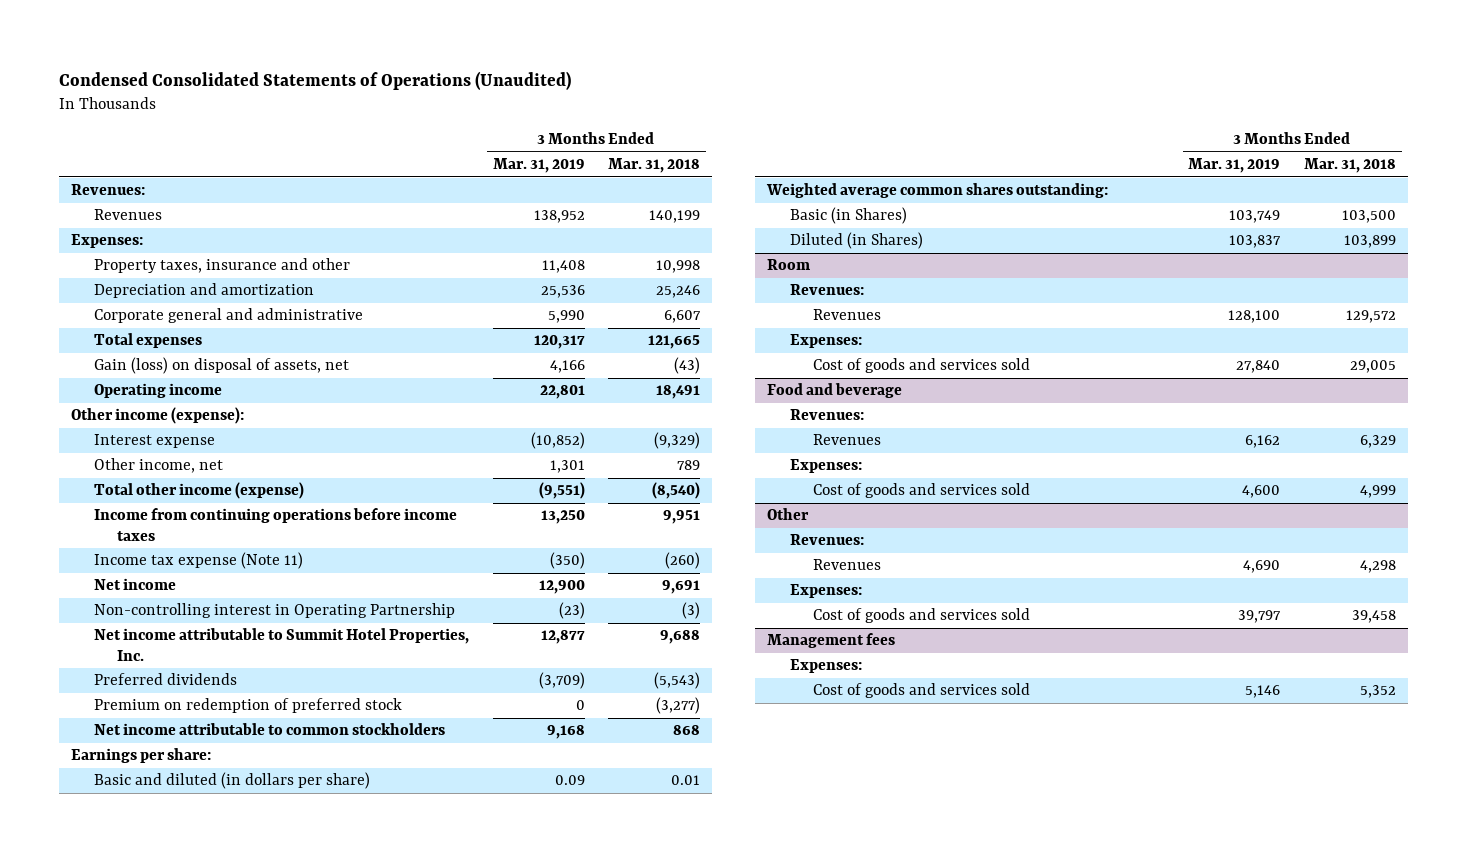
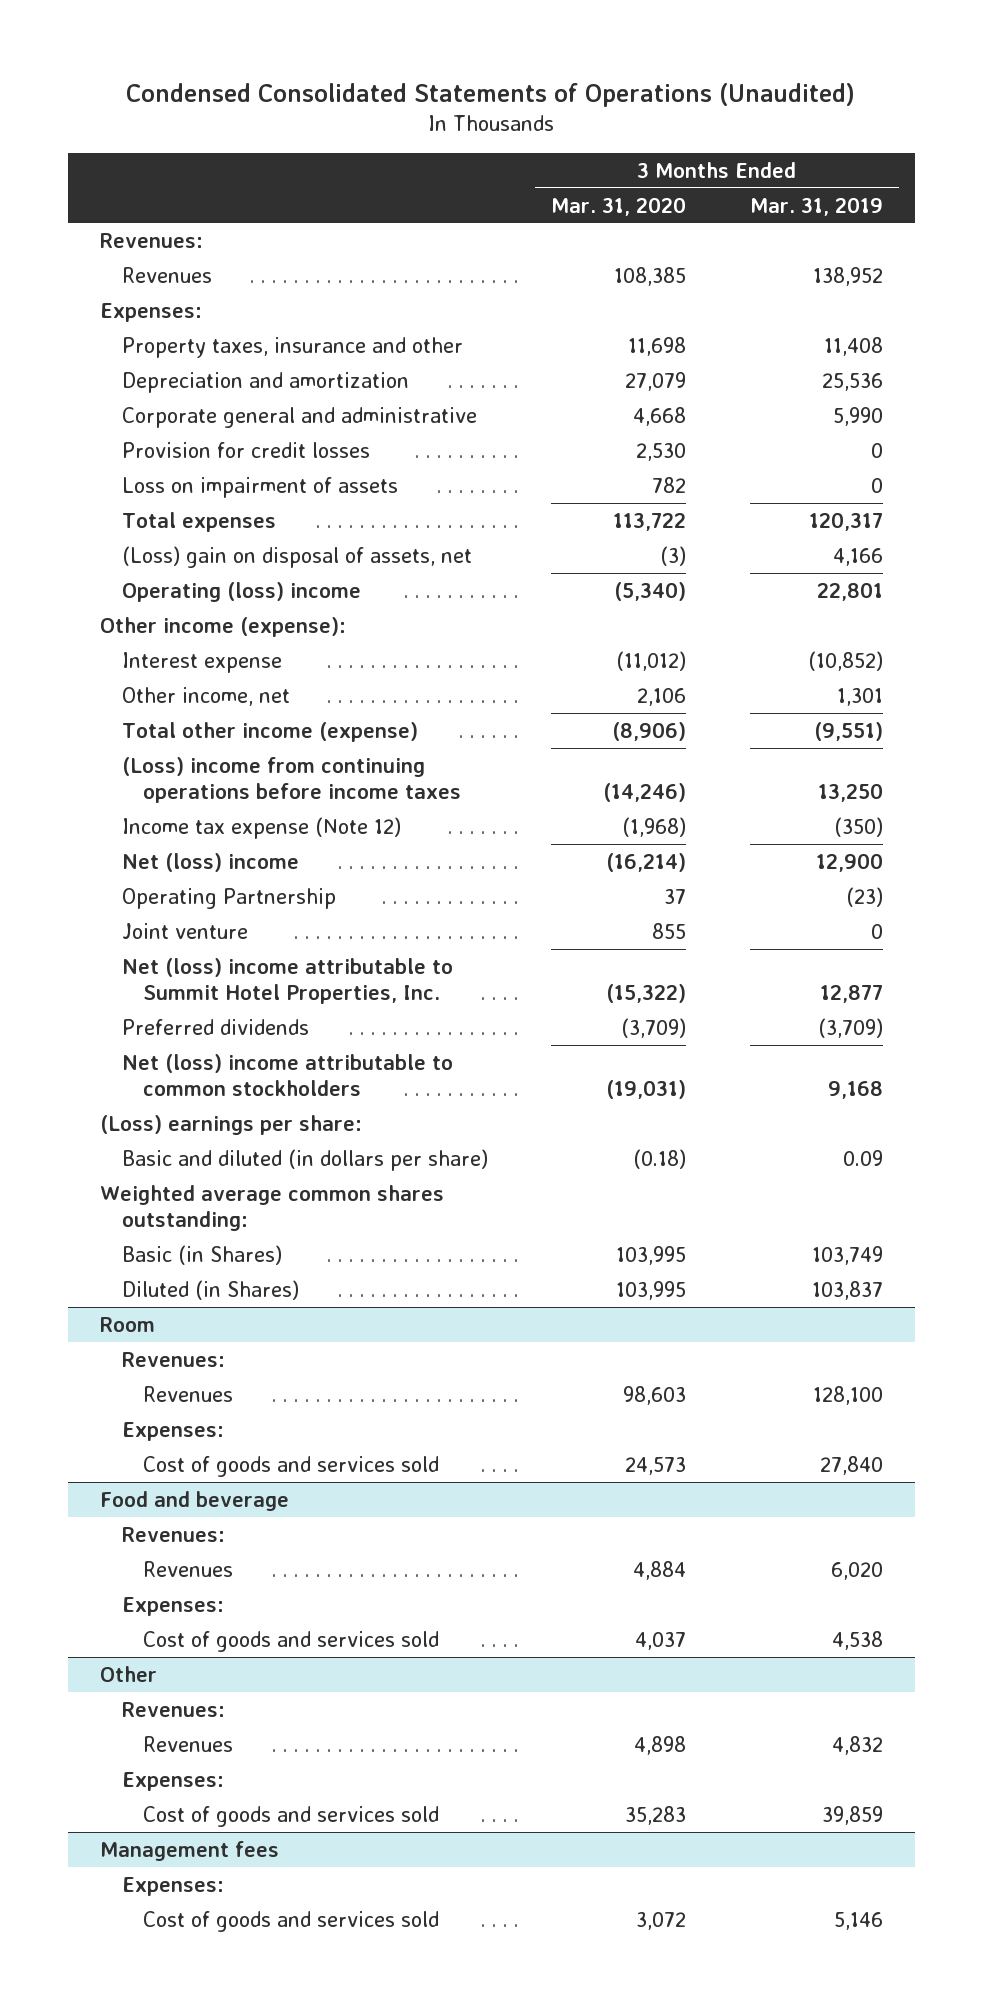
[608,158,701,174] Mar. 31, 2018 -> none
none -> [551,196,687,216] Mar. 31, 2020
none -> [121,441,370,458] Provision for credit losses
none -> [121,476,398,498] Loss on impairment of assets
[94,357,350,375] Gain (loss) on disposal of assets, net -> [121,545,472,568] (Loss) gain on disposal of assets, net
[94,383,223,399] Operating income -> [121,581,361,602] Operating (loss) income
[94,508,458,541] Income from continuing operations before income taxes -> [121,756,462,804] (Loss) income from continuing operations before income taxes
[94,552,304,570] Income tax expense (Note 11) -> [121,816,401,839] Income tax expense (Note 12)
[94,578,177,591] Net income -> [121,852,299,872] Net (loss) income
[94,603,456,619] Non-controlling interest in Operating Partnership -> [121,887,336,909] Operating Partnership
none -> [121,922,248,939] Joint venture
[94,628,470,661] Net income attributable to Summit Hotel Properties, Inc. -> [121,957,453,1005] Net (loss) income attributable to Summit Hotel Properties, Inc.
[94,698,403,714] Premium on redemption of preferred stock -> none
[94,723,446,736] Net income attributable to common stockholders -> [121,1053,453,1097] Net (loss) income attributable to common stockholders
[71,748,212,764] Earnings per share: -> [99,1114,362,1135] (Loss) earnings per share:
[1245,435,1281,449] 6,162 -> [830,1561,883,1580] 6,020
[1242,485,1281,499] 4,600 -> [831,1630,883,1650] 4,538
[1243,560,1281,574] 4,690 -> [831,1735,883,1755] 4,832
[1238,610,1282,624] 39,797 -> [821,1805,883,1825] 39,859

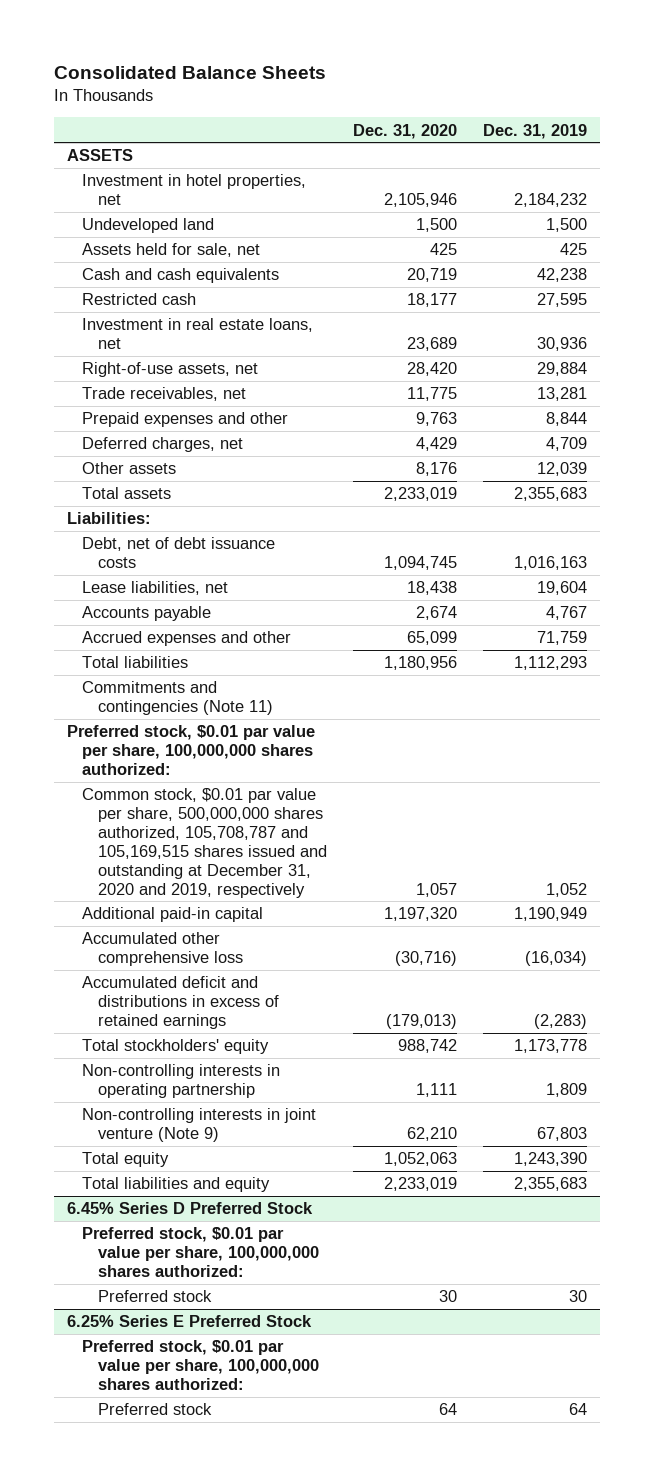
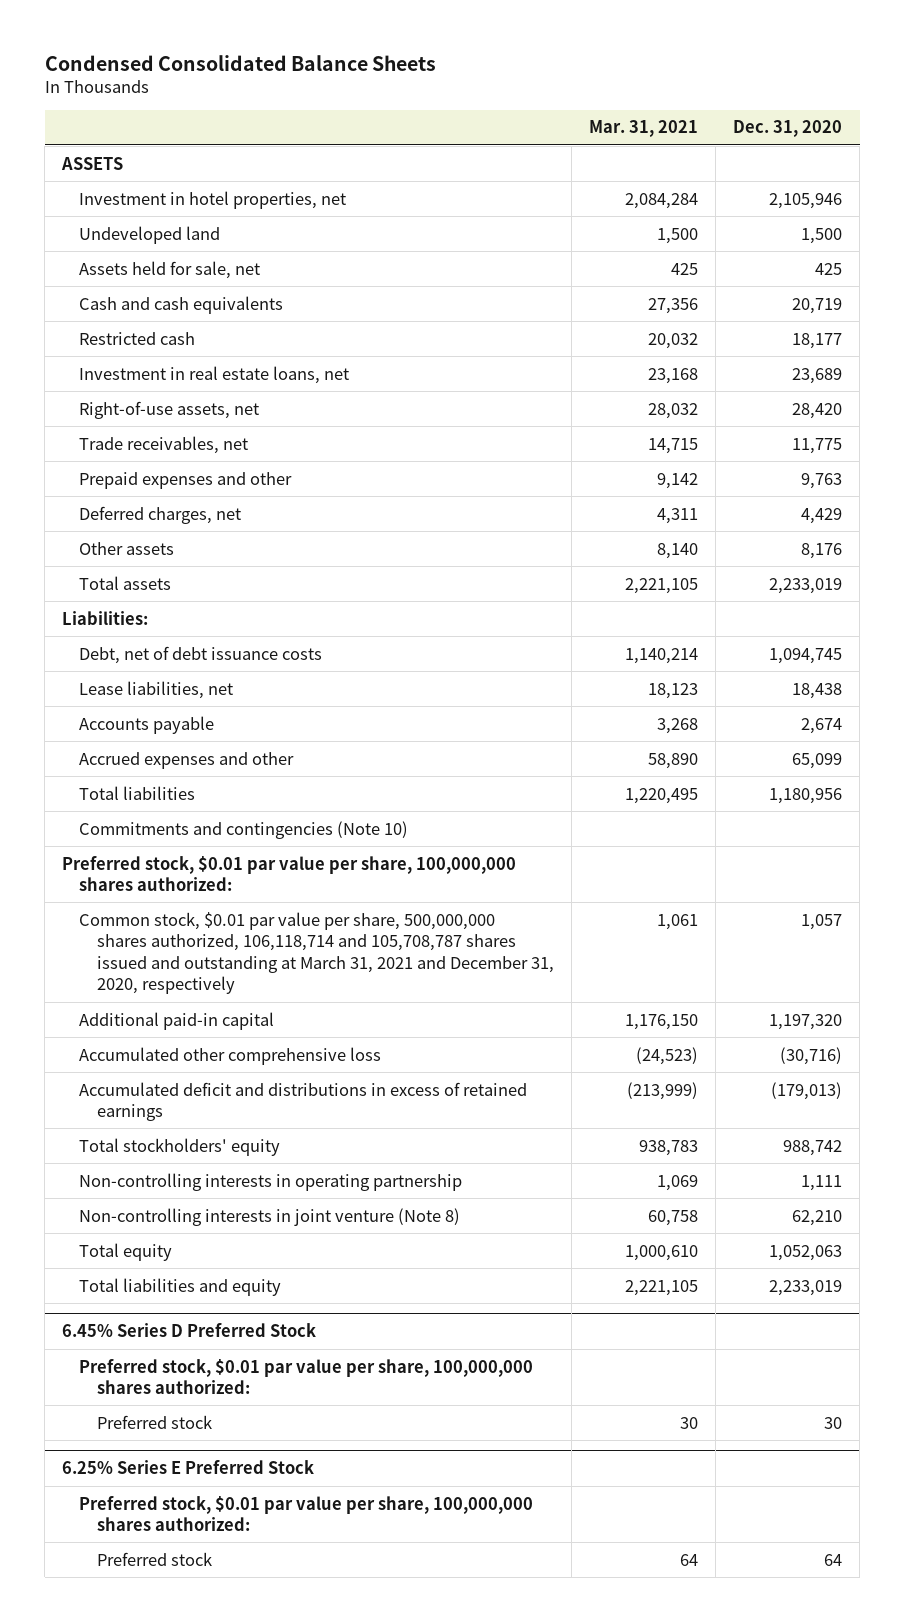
[53,65,326,79] Consolidated Balance Sheets -> [44,54,436,71] Condensed Consolidated Balance Sheets
[482,123,587,139] Dec. 31, 2019 -> none
none -> [588,120,698,138] Mar. 31, 2021
[82,681,273,715] Commitments and contingencies (Note 11) -> [79,820,409,839] Commitments and contingencies (Note 10)
[82,788,327,898] Common stock, $0.01 par value per share, 500,000,000 shares authorized, 105,708,787 and 105,169,515 shares issued and outstanding at December 31, 2020 and 2019, respectively -> [79,911,554,995] Common stock, $0.01 par value per share, 500,000,000 shares authorized, 106,118,714 and 105,708,787 shares issued and outstanding at March 31, 2021 and December 31, 2020, respectively
[82,1108,317,1142] Non-controlling interests in joint venture (Note 9) -> [79,1207,461,1226] Non-controlling interests in joint venture (Note 8)

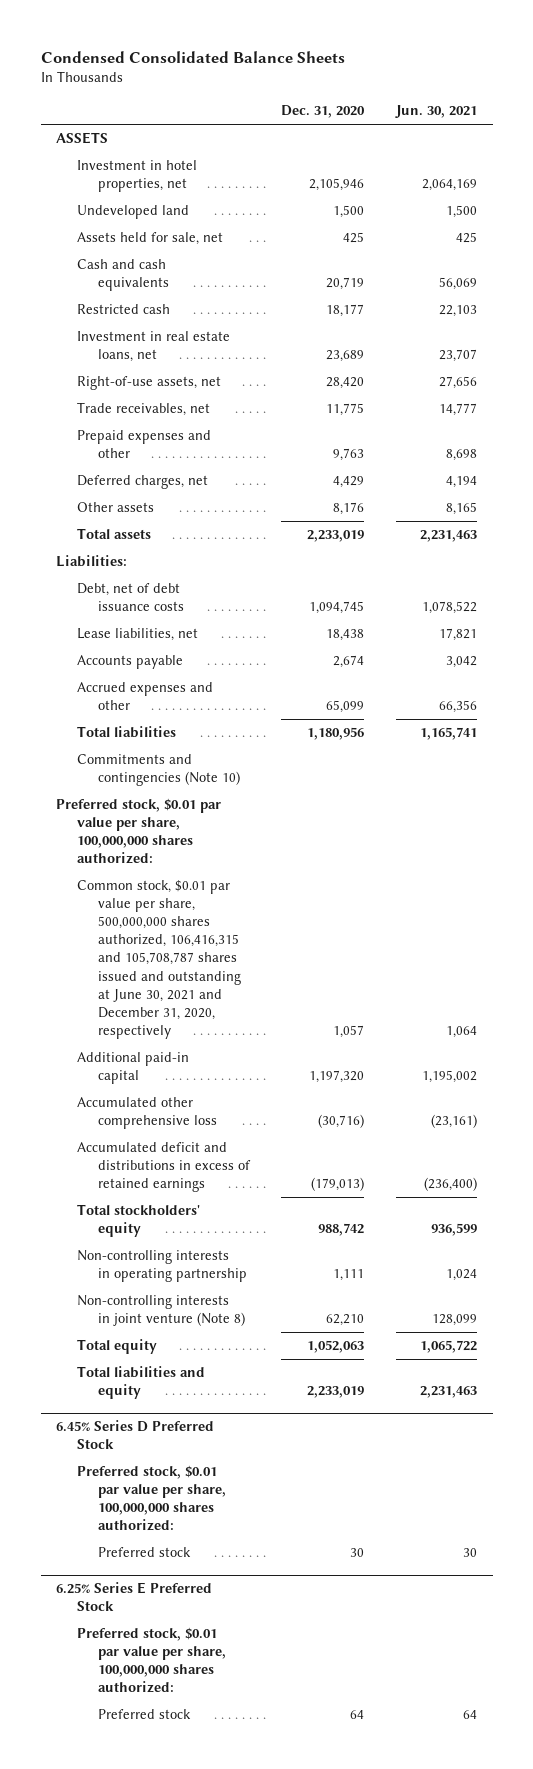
[588,120,698,138] Mar. 31, 2021 -> none
none -> [394,105,477,119] Jun. 30, 2021
[79,911,554,995] Common stock, $0.01 par value per share, 500,000,000 shares authorized, 106,118,714 and 105,708,787 shares issued and outstanding at March 31, 2021 and December 31, 2020, respectively -> [77,880,241,1039] Common stock, $0.01 par value per share, 500,000,000 shares authorized, 106,416,315 and 105,708,787 shares issued and outstanding at June 30, 2021 and December 31, 2020, respectively

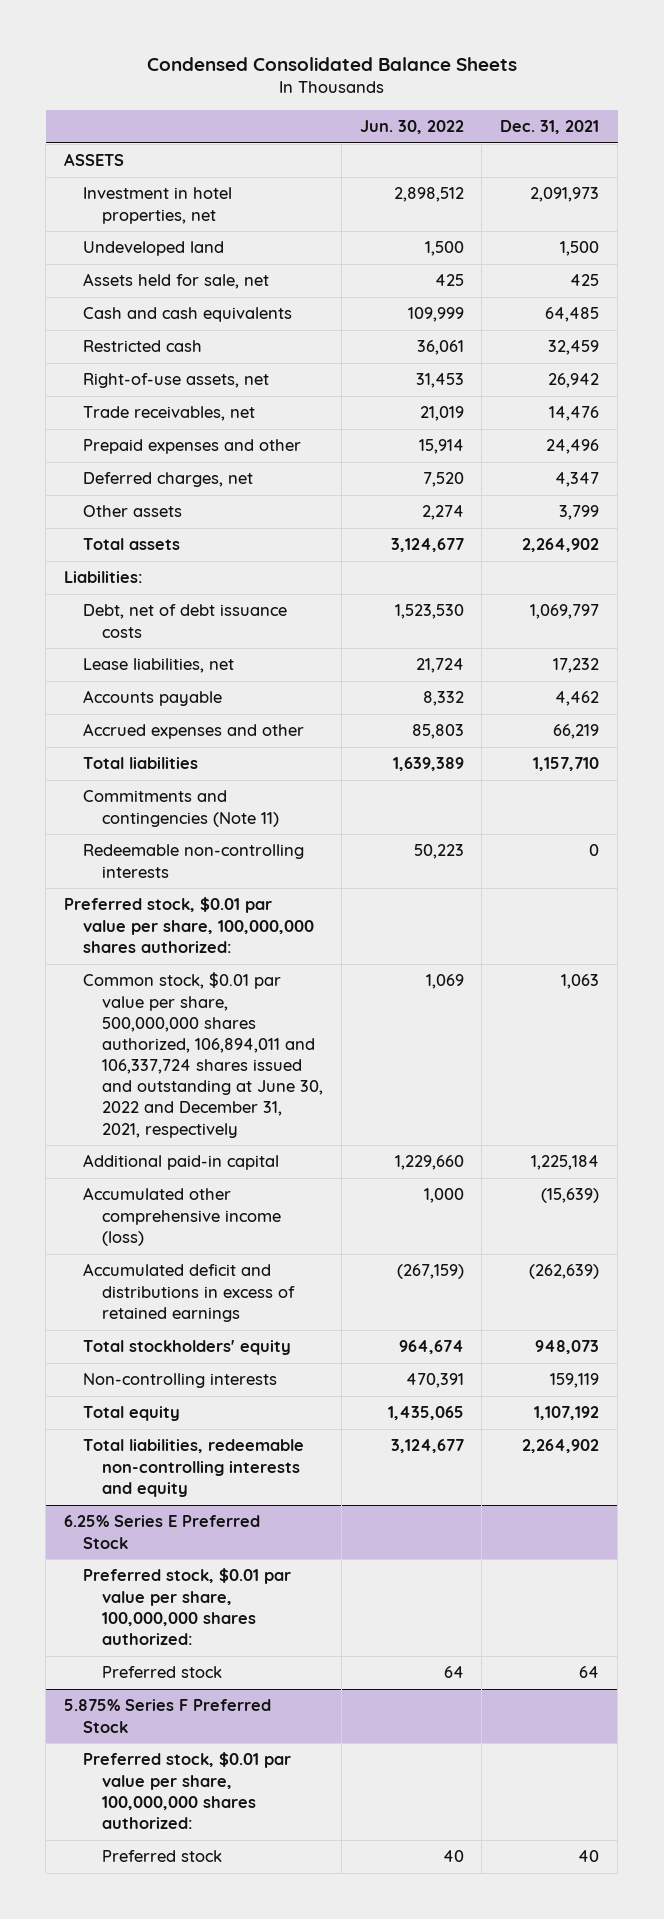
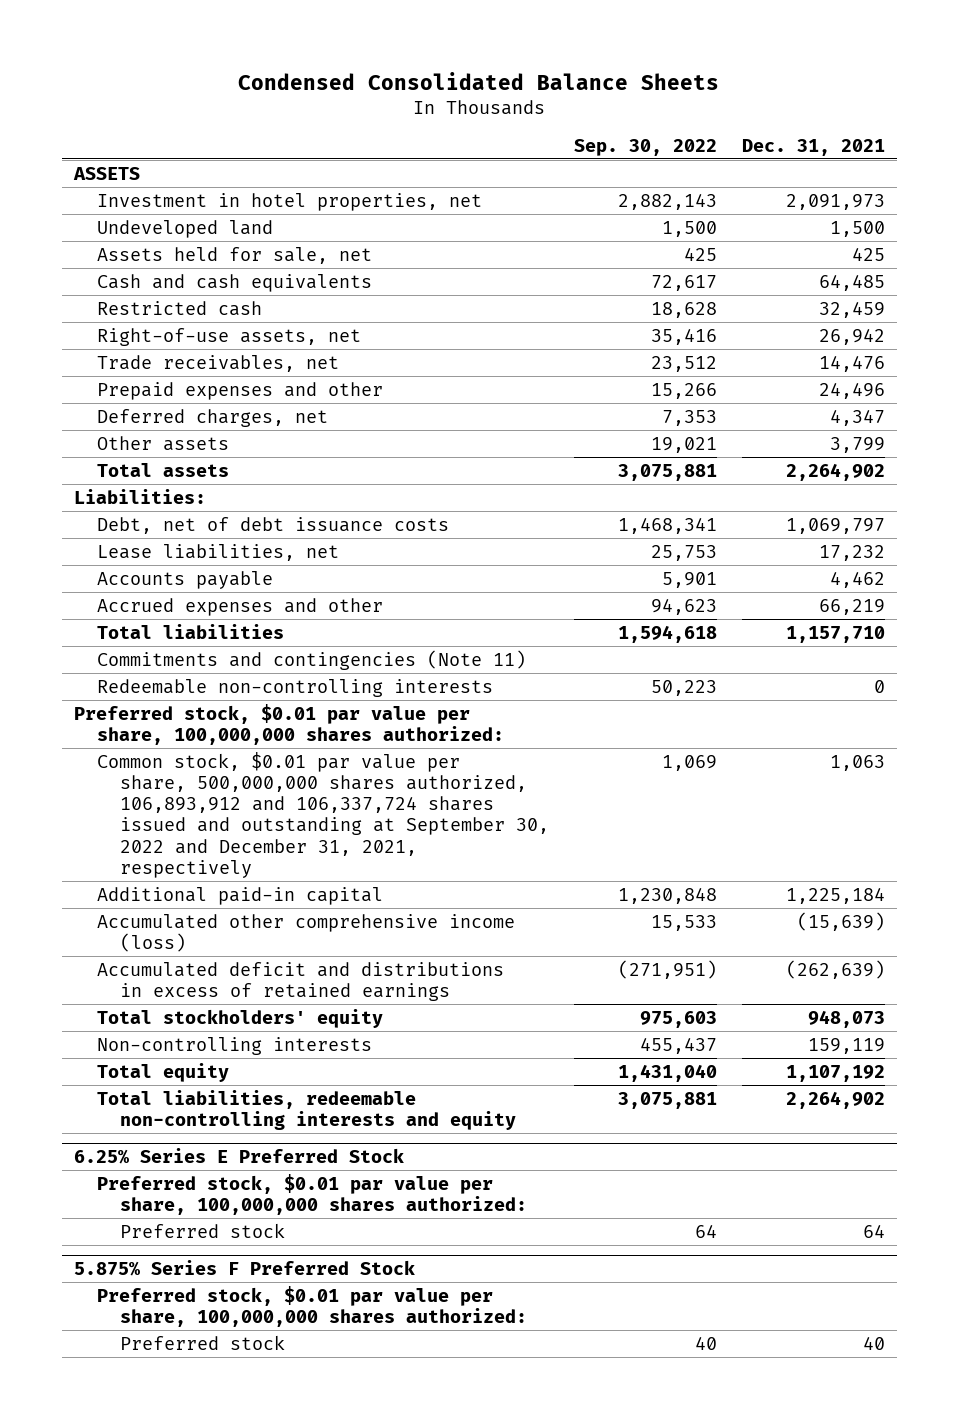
[359,119,464,134] Jun. 30, 2022 -> none
none -> [573,138,717,156] Sep. 30, 2022
[83,972,323,1138] Common stock, $0.01 par value per share, 500,000,000 shares authorized, 106,894,011 and 106,337,724 shares issued and outstanding at June 30, 2022 and December 31, 2021, respectively -> [97,751,549,878] Common stock, $0.01 par value per share, 500,000,000 shares authorized, 106,893,912 and 106,337,724 shares issued and outstanding at September 30, 2022 and December 31, 2021, respectively

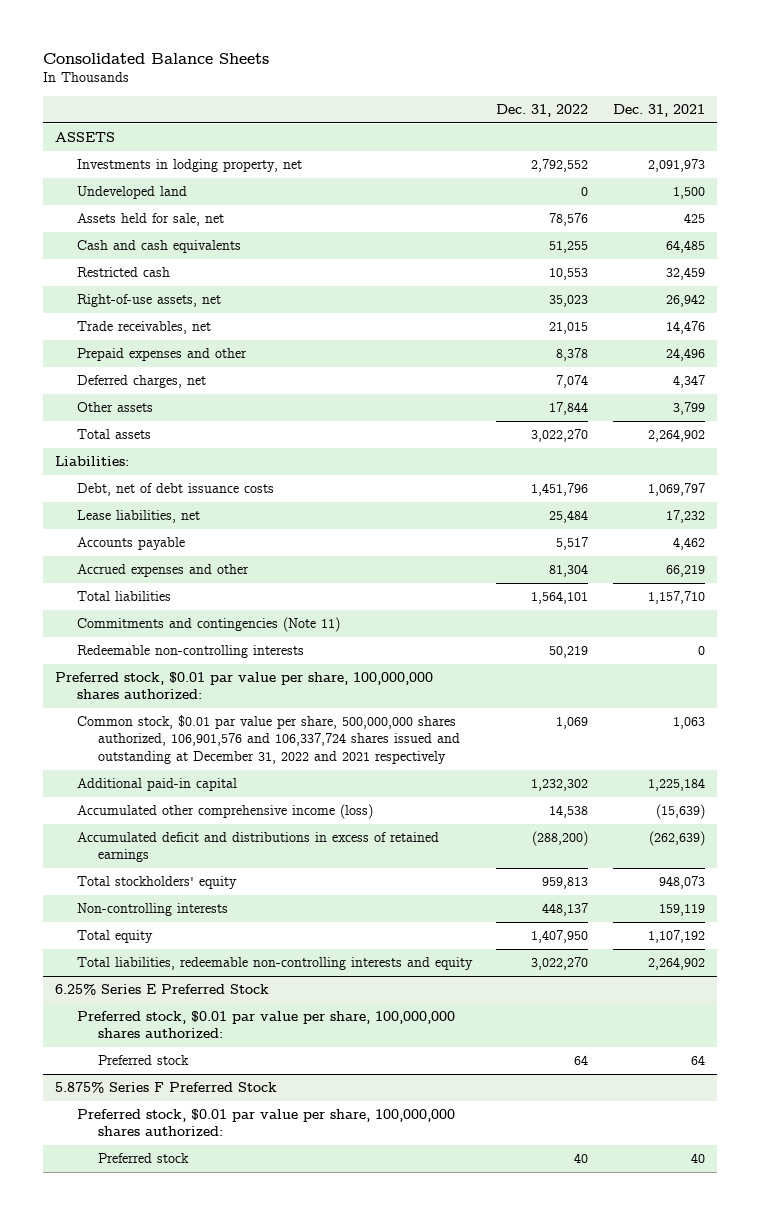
[238,71,720,90] Condensed Consolidated Balance Sheets -> [42,52,269,64] Consolidated Balance Sheets
[573,138,717,156] Sep. 30, 2022 -> none
none -> [496,103,589,117] Dec. 31, 2022
[97,192,483,211] Investment in hotel properties, net -> [76,159,302,173] Investments in lodging property, net
[97,751,549,878] Common stock, $0.01 par value per share, 500,000,000 shares authorized, 106,893,912 and 106,337,724 shares issued and outstanding at September 30, 2022 and December 31, 2021, respectively -> [76,715,461,764] Common stock, $0.01 par value per share, 500,000,000 shares authorized, 106,901,576 and 106,337,724 shares issued and outstanding at December 31, 2022 and 2021 respectively

